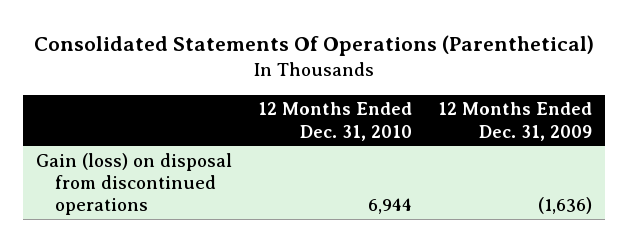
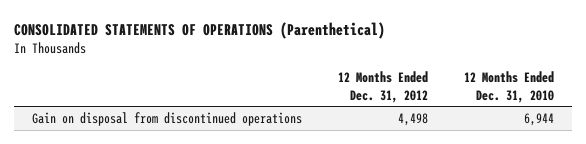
[33,35,594,57] Consolidated Statements Of Operations (Parenthetical) -> [13,21,385,39] CONSOLIDATED STATEMENTS OF OPERATIONS (Parenthetical)
[438,102,593,141] 12 Months Ended Dec. 31, 2009 -> none
none -> [337,71,428,103] 12 Months Ended Dec. 31, 2012
[35,152,232,216] Gain (loss) on disposal from discontinued operations -> [31,112,302,127] Gain on disposal from discontinued operations

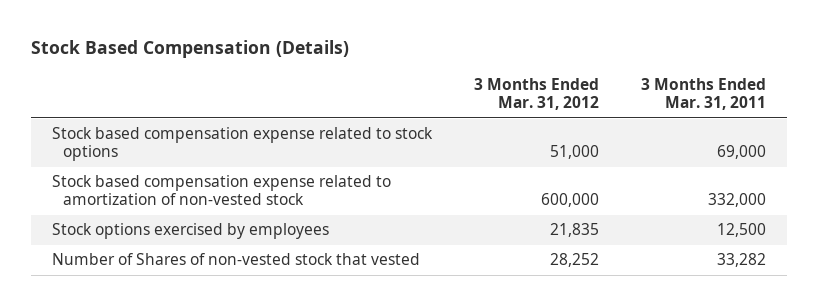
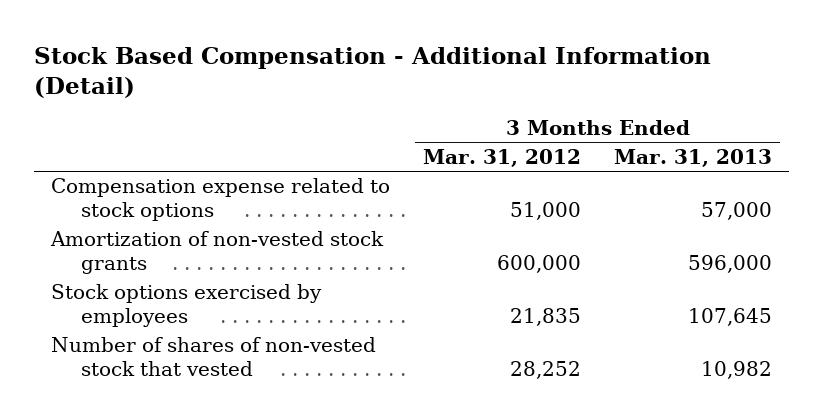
[30,40,349,59] Stock Based Compensation (Details) -> [34,47,712,99] Stock Based Compensation - Additional Information (Detail)
[641,78,767,111] 3 Months Ended Mar. 31, 2011 -> none
none -> [614,148,773,167] Mar. 31, 2013
[51,175,391,206] Stock based compensation expense related to amortization of non-vested stock -> none
[51,127,433,162] Stock based compensation expense related to stock options -> [50,178,390,222] Compensation expense related to stock options
none -> [49,231,384,275] Amortization of non-vested stock grants
[51,253,420,266] Number of Shares of non-vested stock that vested -> [50,337,376,377] Number of shares of non-vested stock that vested

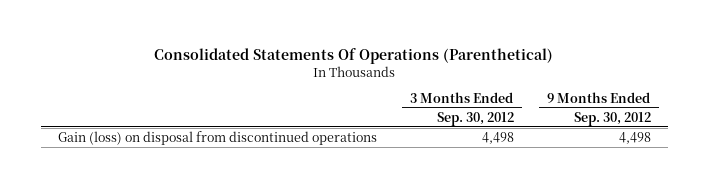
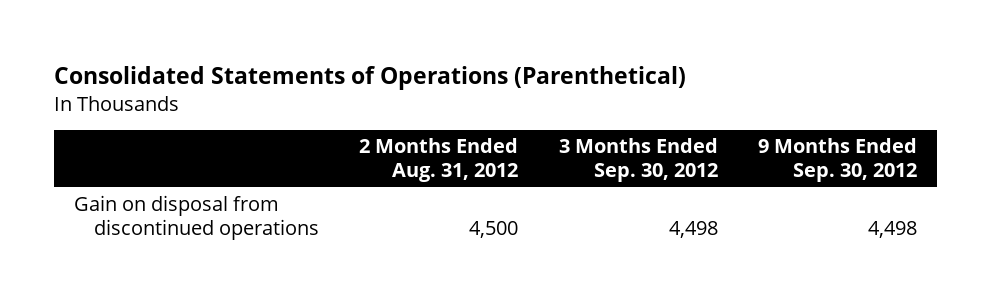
[154,48,554,65] Consolidated Statements Of Operations (Parenthetical) -> [54,66,687,91] Consolidated Statements of Operations (Parenthetical)
none -> [359,138,519,183] 2 Months Ended Aug. 31, 2012
[57,130,377,145] Gain (loss) on disposal from discontinued operations -> [74,195,320,241] Gain on disposal from discontinued operations

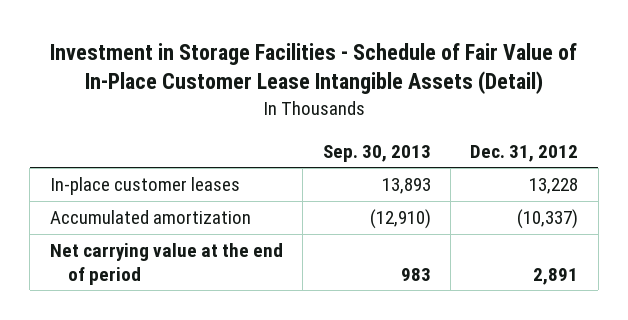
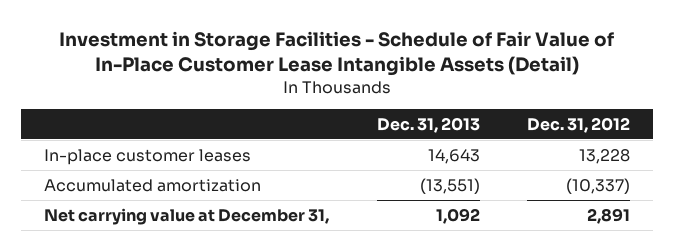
[322,144,431,162] Sep. 30, 2013 -> none
none -> [376,116,480,133] Dec. 31, 2013
[49,243,283,285] Net carrying value at the end of period -> [44,207,330,225] Net carrying value at December 31,

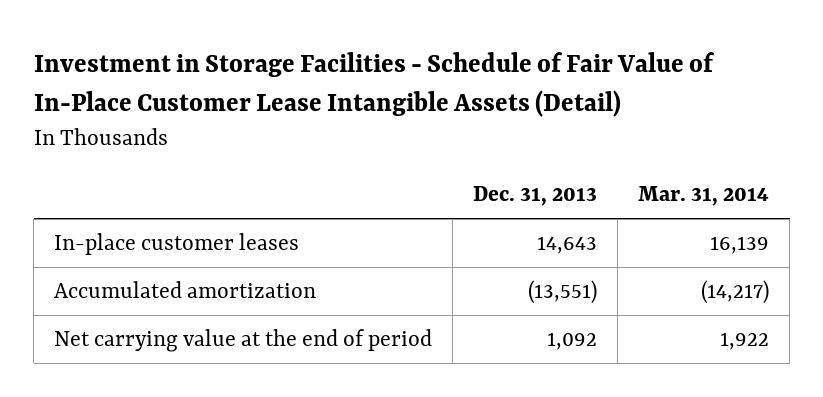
[526,116,630,133] Dec. 31, 2012 -> none
none -> [638,186,770,207] Mar. 31, 2014
[44,207,330,225] Net carrying value at December 31, -> [54,329,433,353] Net carrying value at the end of period

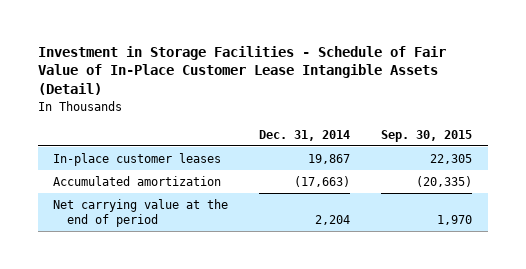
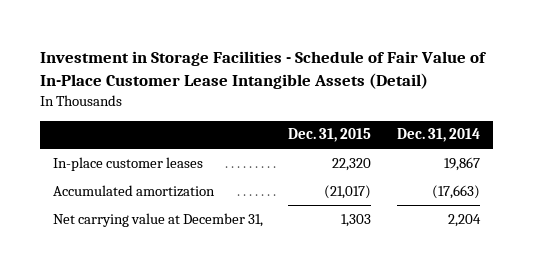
[381,129,473,142] Sep. 30, 2015 -> none
none -> [288,128,372,143] Dec. 31, 2015
[53,198,229,227] Net carrying value at the end of period -> [53,212,264,227] Net carrying value at December 31,

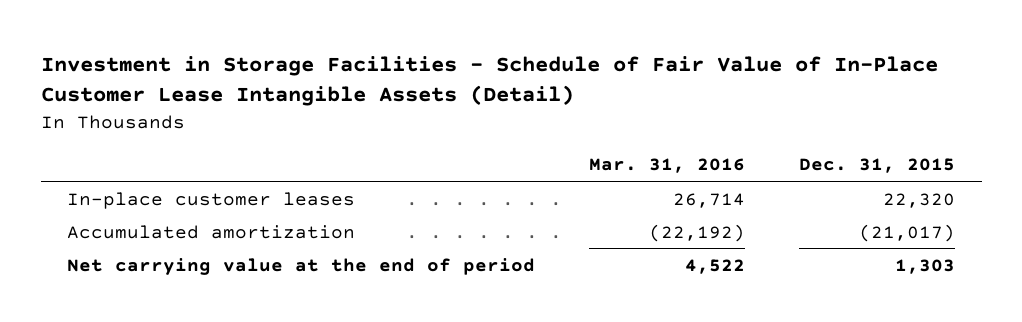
[396,128,480,143] Dec. 31, 2014 -> none
none -> [589,158,746,174] Mar. 31, 2016
[53,212,264,227] Net carrying value at December 31, -> [67,257,536,275] Net carrying value at the end of period

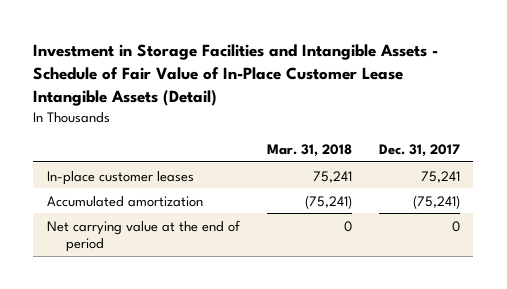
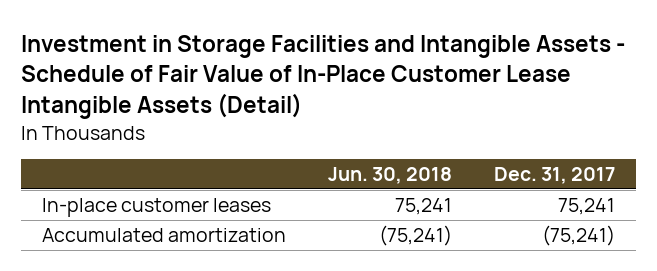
[266,143,352,157] Mar. 31, 2018 -> none
none -> [328,167,453,185] Jun. 30, 2018
[46,219,240,252] Net carrying value at the end of period -> none

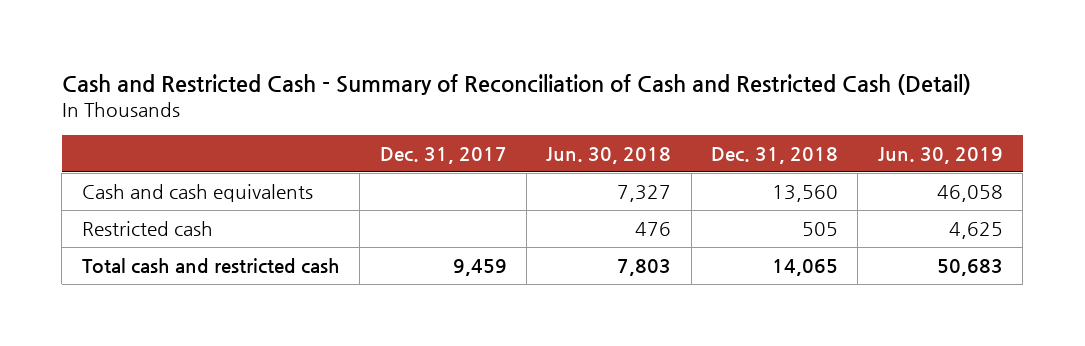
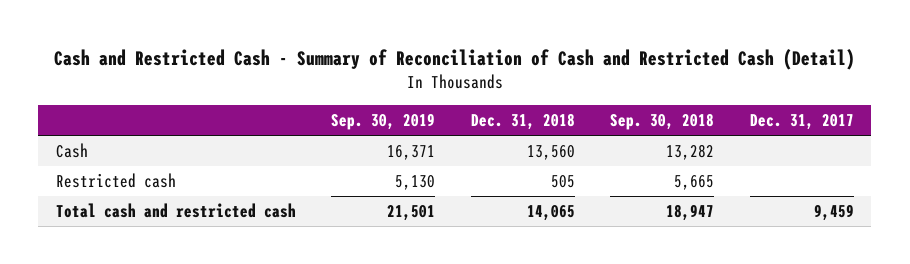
[546,147,672,165] Jun. 30, 2018 -> none
[877,147,1003,165] Jun. 30, 2019 -> none
none -> [331,113,436,131] Sep. 30, 2019
none -> [610,113,715,131] Sep. 30, 2018
[81,184,313,203] Cash and cash equivalents -> [55,143,88,159] Cash

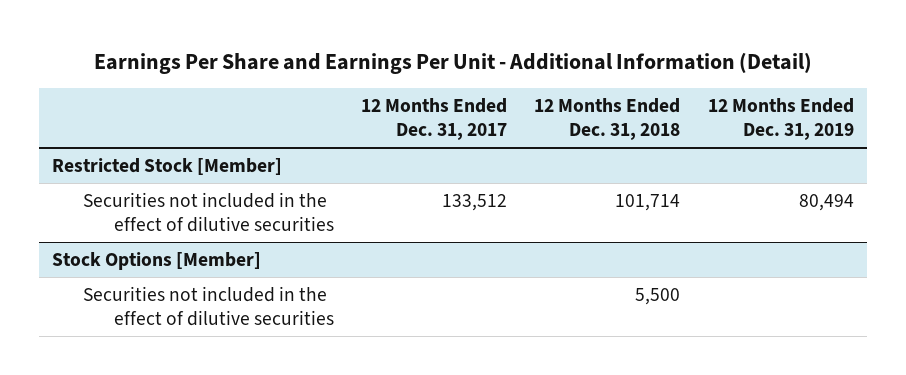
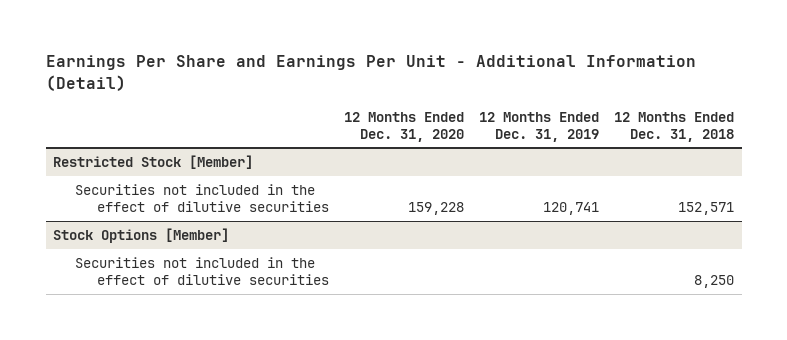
[361,98,508,141] 12 Months Ended Dec. 31, 2017 -> none
none -> [343,111,464,142] 12 Months Ended Dec. 31, 2020
[615,193,681,211] 101,714 -> [678,201,735,215] 152,571
[798,193,854,211] 80,494 -> [543,201,600,215] 120,741
[635,287,681,305] 5,500 -> [694,274,735,288] 8,250

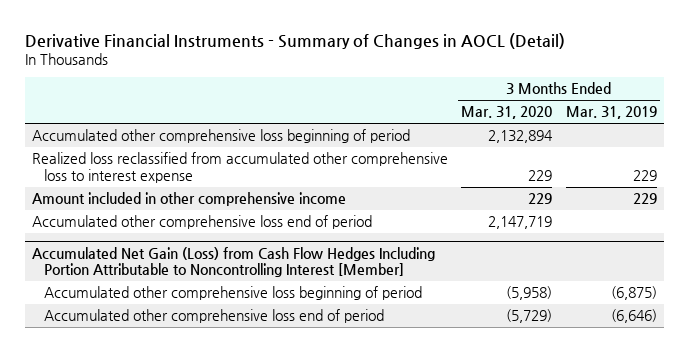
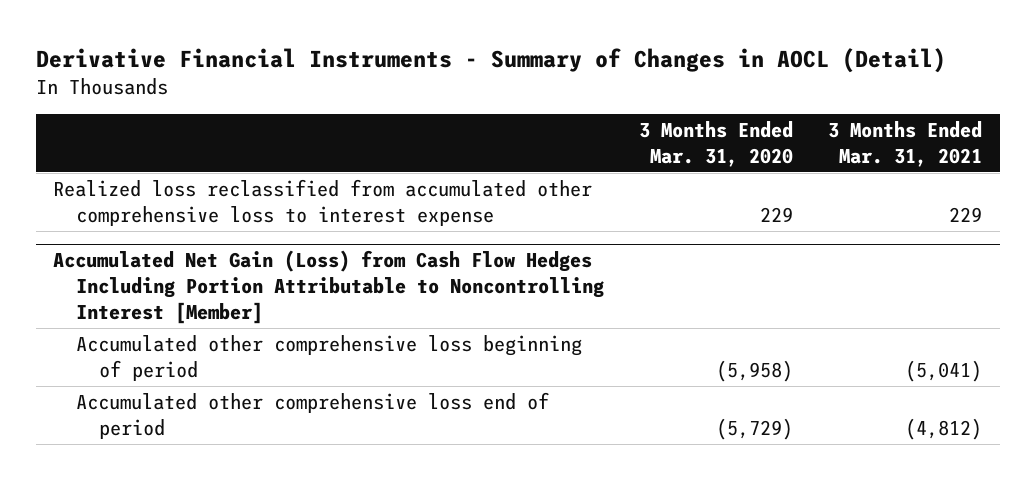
[565,106,657,120] Mar. 31, 2019 -> none
none -> [828,121,983,168] 3 Months Ended Mar. 31, 2021
[31,129,410,144] Accumulated other comprehensive loss beginning of period -> none
[31,192,346,207] Amount included in other comprehensive income -> none
[31,215,372,230] Accumulated other comprehensive loss end of period -> none

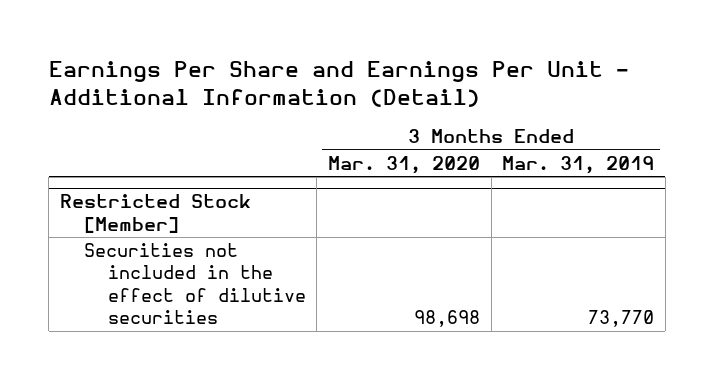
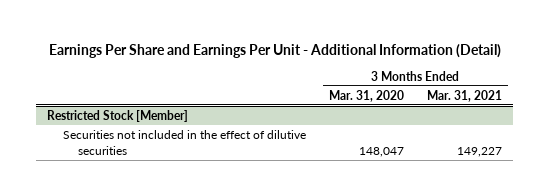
[502,155,655,174] Mar. 31, 2019 -> none
none -> [426,89,502,102] Mar. 31, 2021
[413,310,480,328] 98,698 -> [358,146,404,157] 148,047

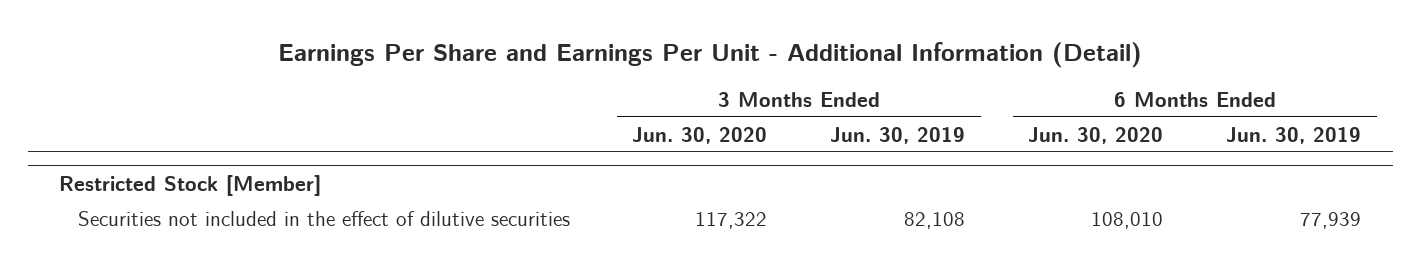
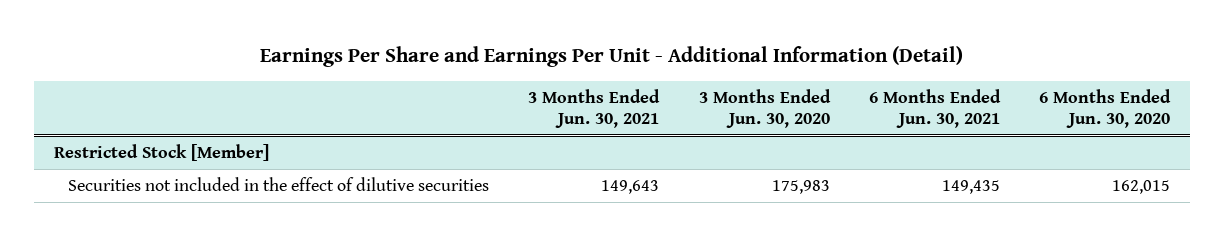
[830,126,966,144] Jun. 30, 2019 -> none
[1226,126,1362,144] Jun. 30, 2019 -> none
none -> [528,88,661,128] 3 Months Ended Jun. 30, 2021
none -> [869,88,1002,128] 6 Months Ended Jun. 30, 2021
[695,211,768,229] 117,322 -> [771,180,830,195] 175,983
[1091,211,1164,229] 108,010 -> [1112,180,1171,195] 162,015

